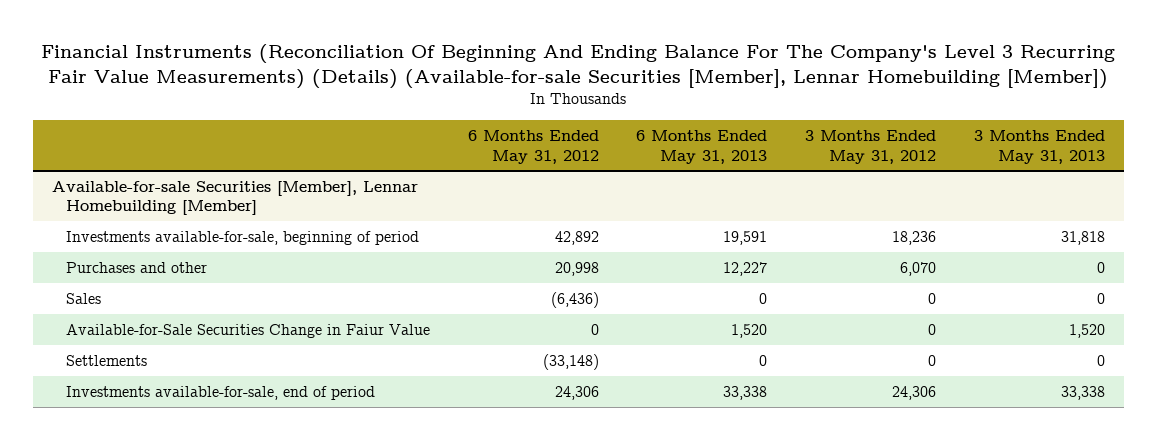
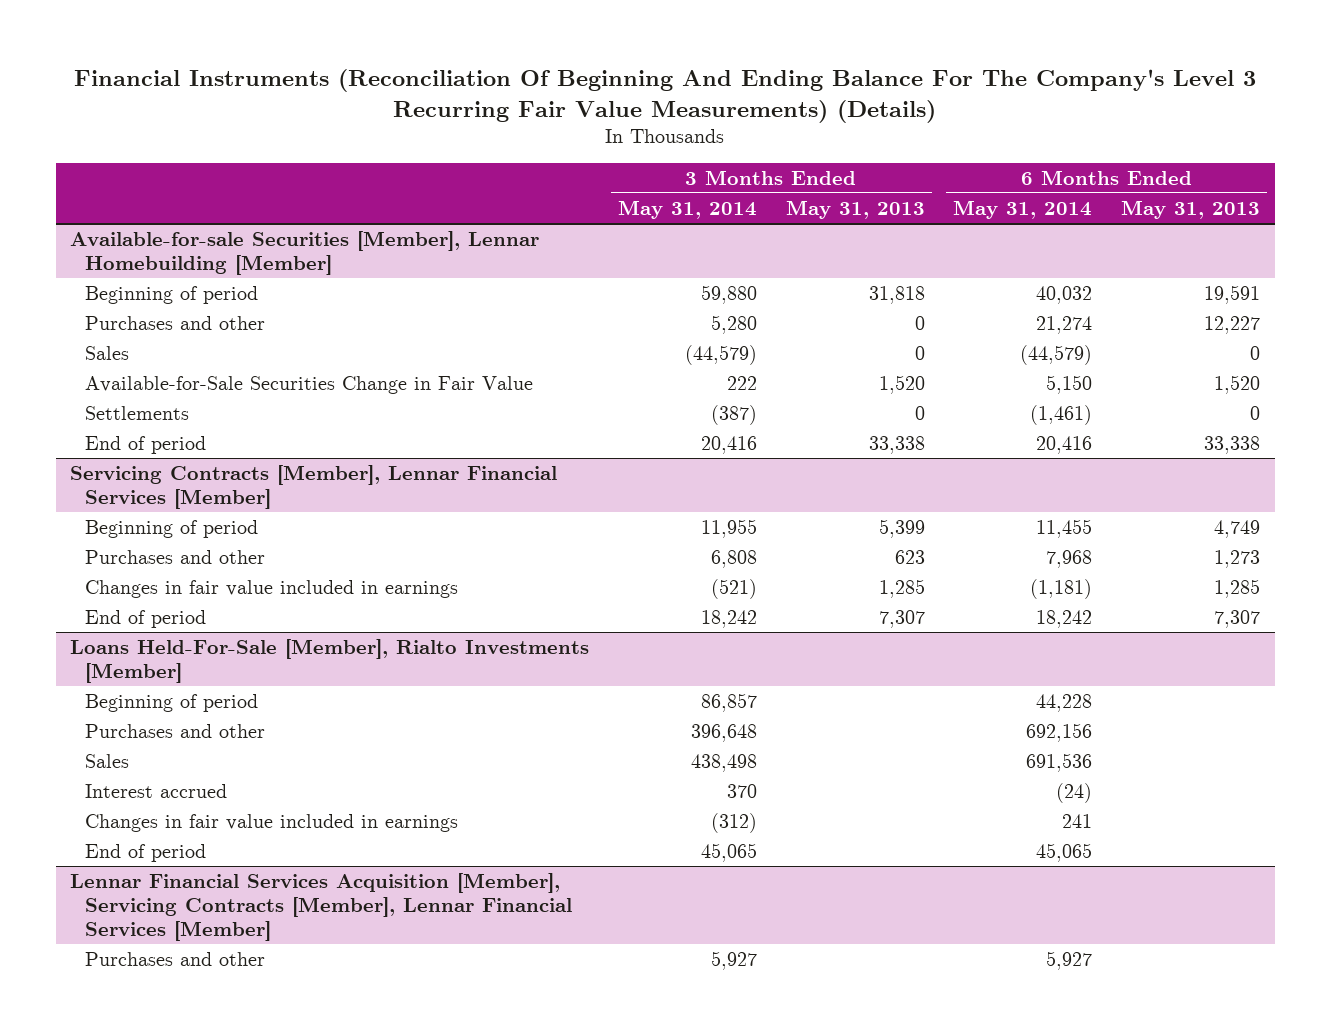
[41,44,1116,89] Financial Instruments (Reconciliation Of Beginning And Ending Balance For The Company's Level 3 Recurring Fair Value Measurements) (Details) (Available-for-sale Securities [Member], Lennar Homebuilding [Member]) -> [74,69,1257,123] Financial Instruments (Reconciliation Of Beginning And Ending Balance For The Company's Level 3 Recurring Fair Value Measurements) (Details)
[467,130,599,164] 6 Months Ended May 31, 2012 -> none
[805,130,937,164] 3 Months Ended May 31, 2012 -> none
none -> [618,199,758,219] May 31, 2014
none -> [953,199,1093,219] May 31, 2014
[66,230,420,245] Investments available-for-sale, beginning of period -> [84,285,258,304] Beginning of period
[66,323,431,338] Available-for-Sale Securities Change in Faiur Value -> [84,375,533,394] Available-for-Sale Securities Change in Fair Value
[66,385,376,400] Investments available-for-sale, end of period -> [84,435,206,454] End of period
none -> [70,464,558,509] Servicing Contracts [Member], Lennar Financial Services [Member]
none -> [84,519,258,538] Beginning of period
none -> [84,549,265,564] Purchases and other
none -> [84,579,458,598] Changes in fair value included in earnings
none -> [84,609,206,628] End of period
none -> [70,638,590,683] Loans Held-For-Sale [Member], Rialto Investments [Member]
none -> [84,693,258,712] Beginning of period
none -> [84,723,265,738] Purchases and other
none -> [84,753,129,768] Sales
none -> [84,783,227,798] Interest accrued
none -> [84,813,458,832] Changes in fair value included in earnings
none -> [84,843,206,862] End of period
none -> [70,872,572,941] Lennar Financial Services Acquisition [Member], Servicing Contracts [Member], Lennar Financial Services [Member]
none -> [84,951,265,966] Purchases and other

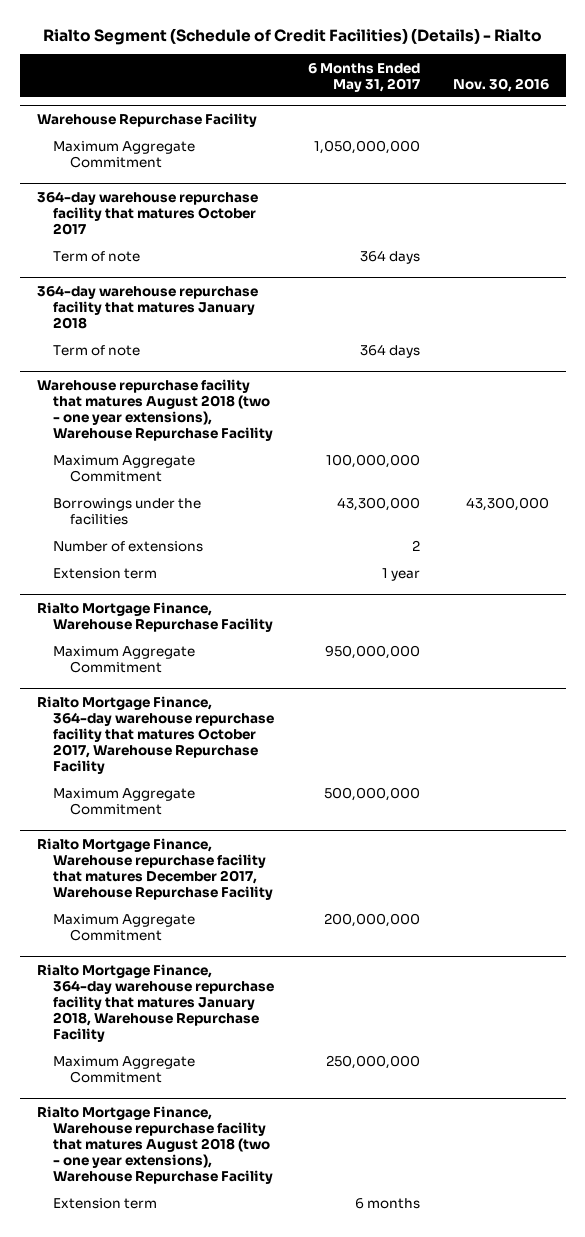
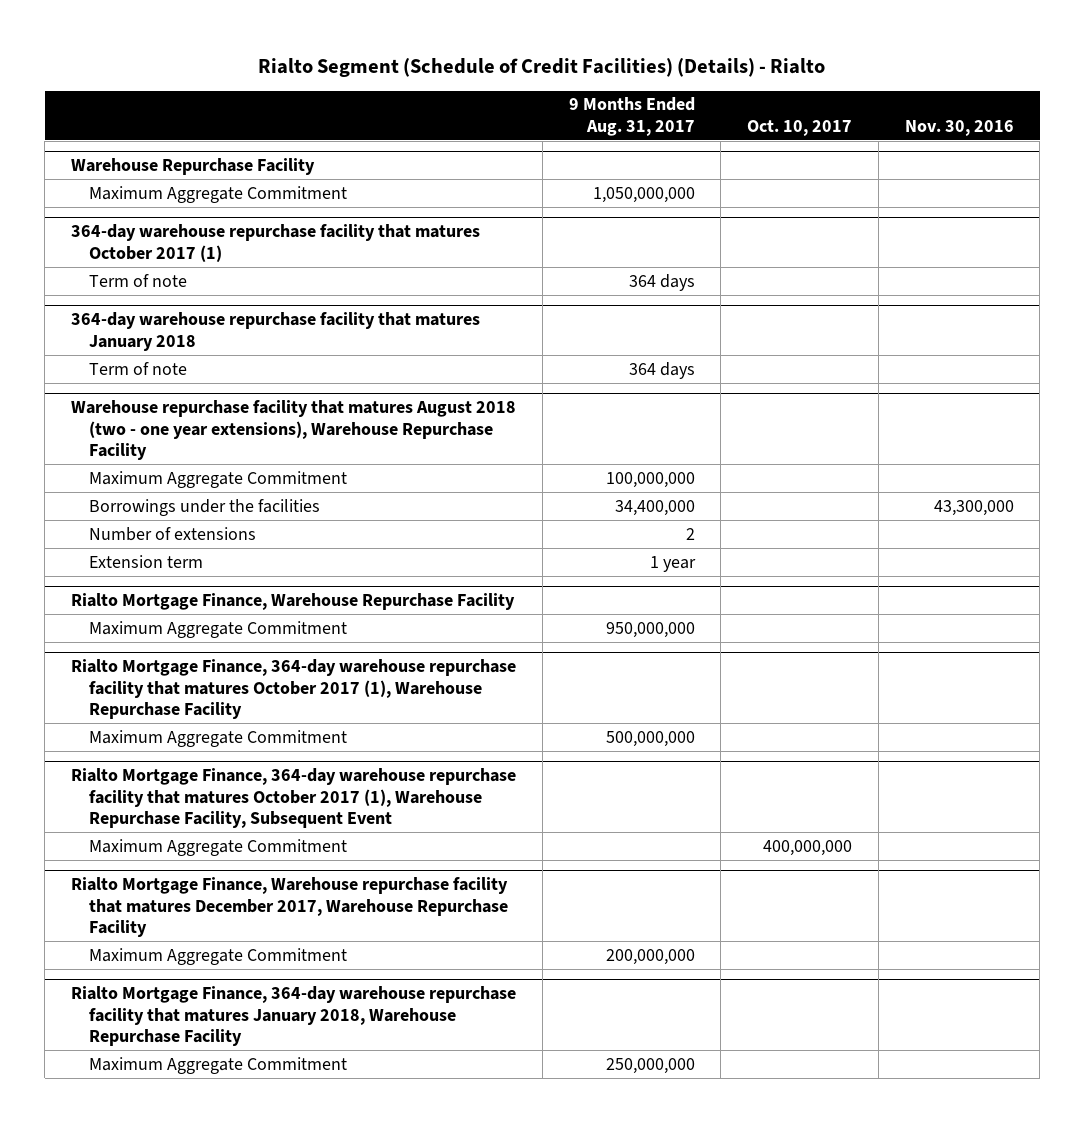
[307,62,420,92] 6 Months Ended May 31, 2017 -> none
none -> [568,97,695,136] 9 Months Ended Aug. 31, 2017
none -> [747,119,853,136] Oct. 10, 2017
[36,191,258,236] 364-day warehouse repurchase facility that matures October 2017 -> [71,224,481,262] 364-day warehouse repurchase facility that matures October 2017 (1)
[36,696,275,775] Rialto Mortgage Finance, 364-day warehouse repurchase facility that matures October 2017, Warehouse Repurchase Facility -> [71,659,517,720] Rialto Mortgage Finance, 364-day warehouse repurchase facility that matures October 2017 (1), Warehouse Repurchase Facility
none -> [71,768,517,829] Rialto Mortgage Finance, 364-day warehouse repurchase facility that matures October 2017 (1), Warehouse Repurchase Facility, Subsequent Event
none -> [88,838,347,856] Maximum Aggregate Commitment
[36,1106,274,1185] Rialto Mortgage Finance, Warehouse repurchase facility that matures August 2018 (two - one year extensions), Warehouse Repurchase Facility -> none
[53,1198,158,1210] Extension term -> none

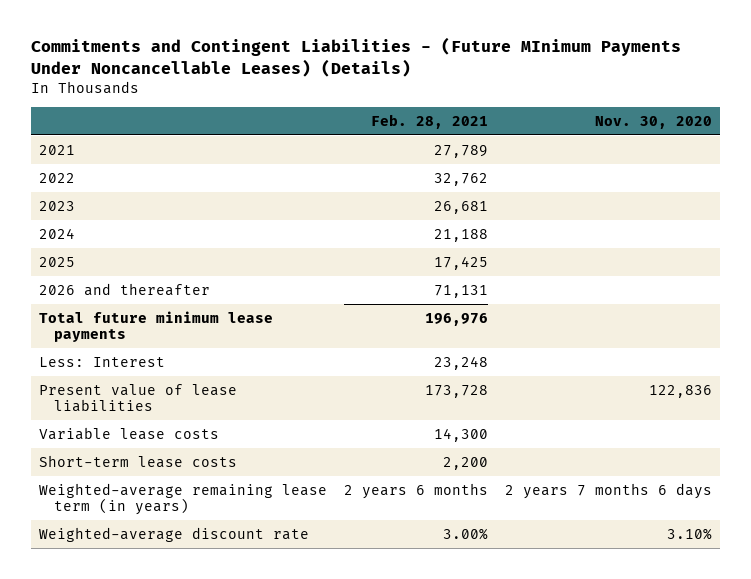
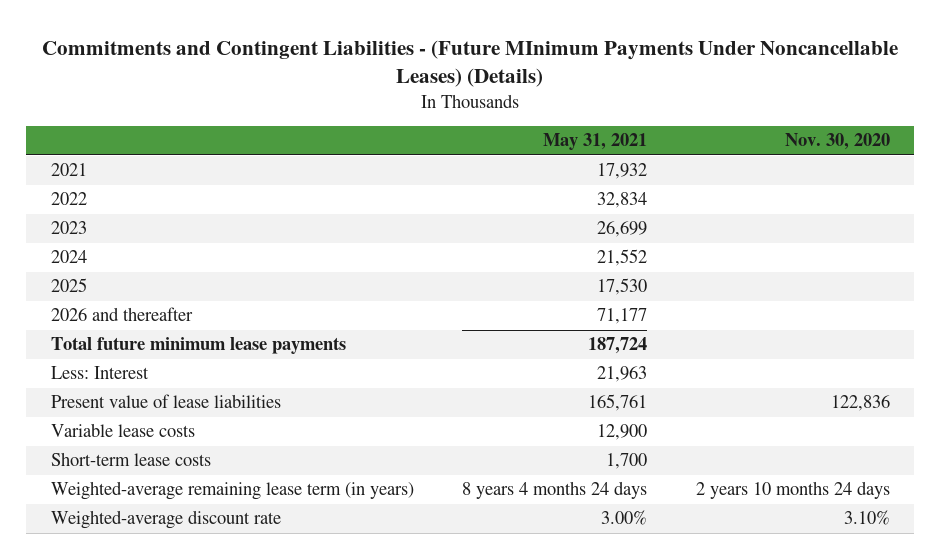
[370,113,488,129] Feb. 28, 2021 -> none
none -> [543,133,648,151] May 31, 2021
[504,482,712,499] 2 years 7 months 6 days -> [695,481,890,500] 2 years 10 months 24 days

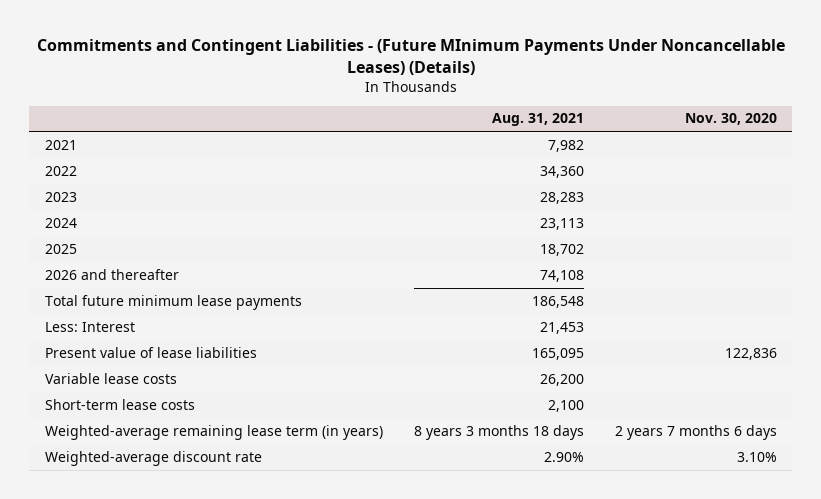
[543,133,648,151] May 31, 2021 -> none
none -> [491,113,584,127] Aug. 31, 2021
[695,481,890,500] 2 years 10 months 24 days -> [614,424,777,440] 2 years 7 months 6 days

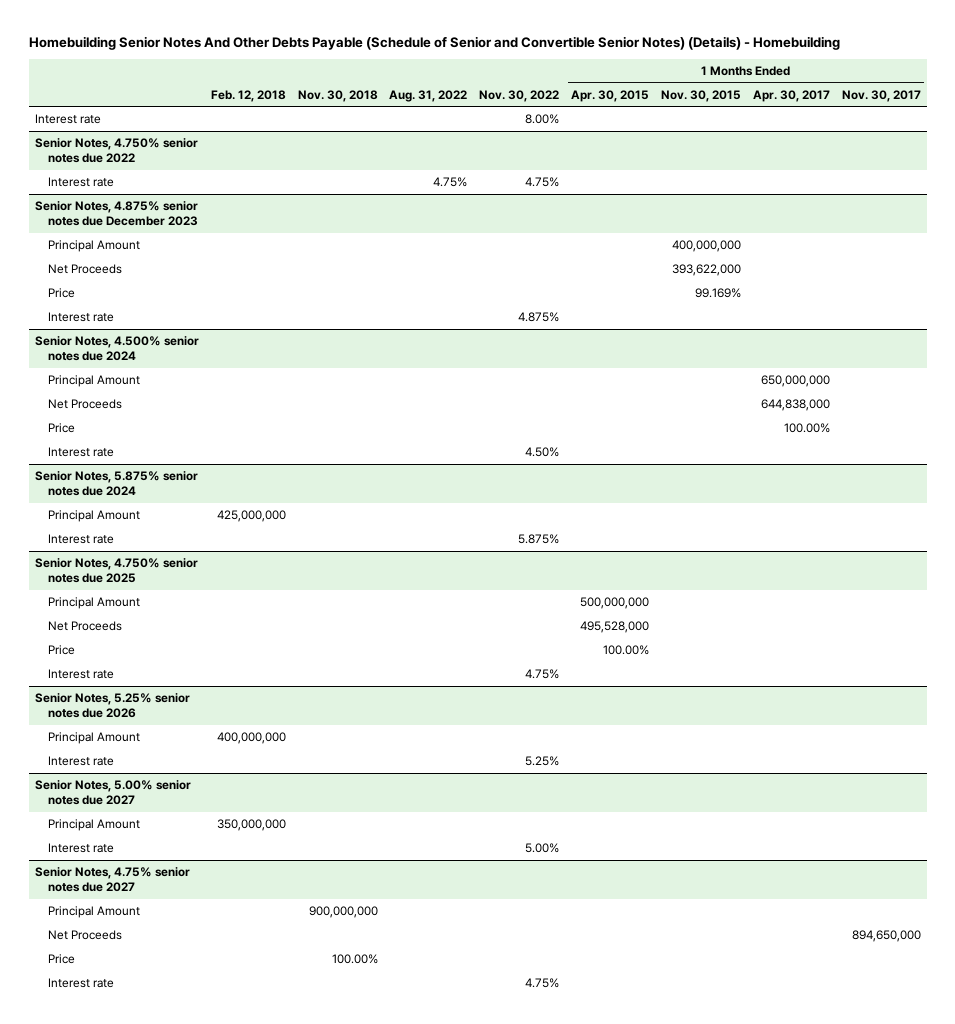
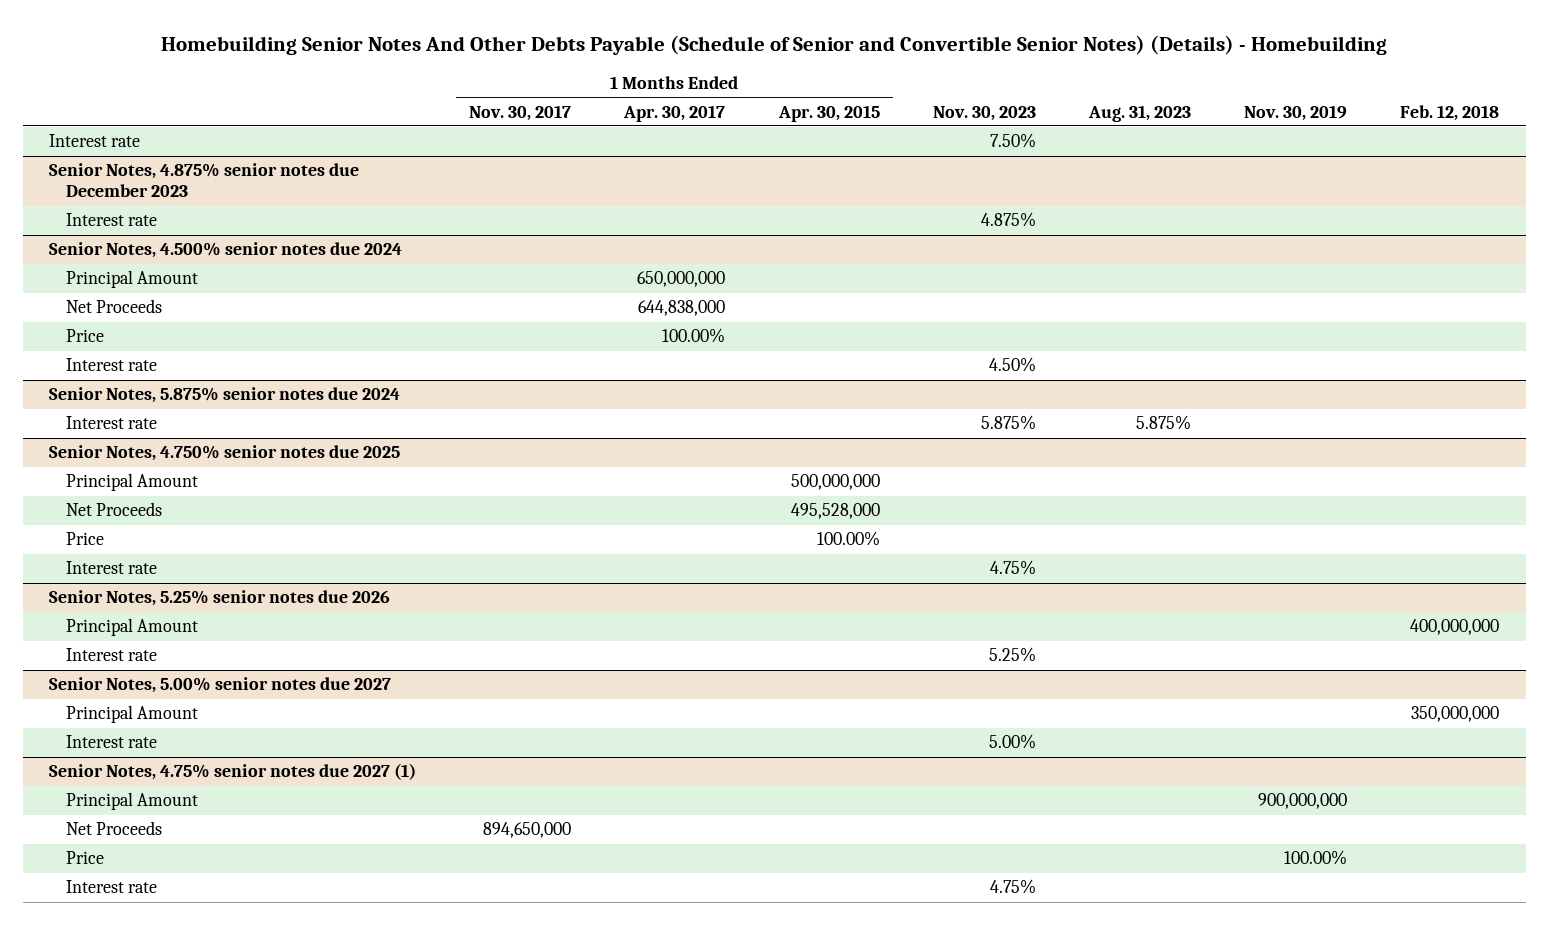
[297,89,378,102] Nov. 30, 2018 -> none
[389,89,468,102] Aug. 31, 2022 -> none
[479,89,560,102] Nov. 30, 2022 -> none
[660,89,741,102] Nov. 30, 2015 -> none
none -> [932,105,1036,121] Nov. 30, 2023
none -> [1088,104,1192,122] Aug. 31, 2023
none -> [1244,104,1348,121] Nov. 30, 2019
[34,138,198,164] Senior Notes, 4.750% senior notes due 2022 -> none
[47,177,114,188] Interest rate -> none
[47,240,140,253] Principal Amount -> none
[47,264,122,275] Net Proceeds -> none
[47,288,75,299] Price -> none
[47,510,140,523] Principal Amount -> none
[34,867,190,893] Senior Notes, 4.75% senior notes due 2027 -> [49,763,417,781] Senior Notes, 4.75% senior notes due 2027 (1)

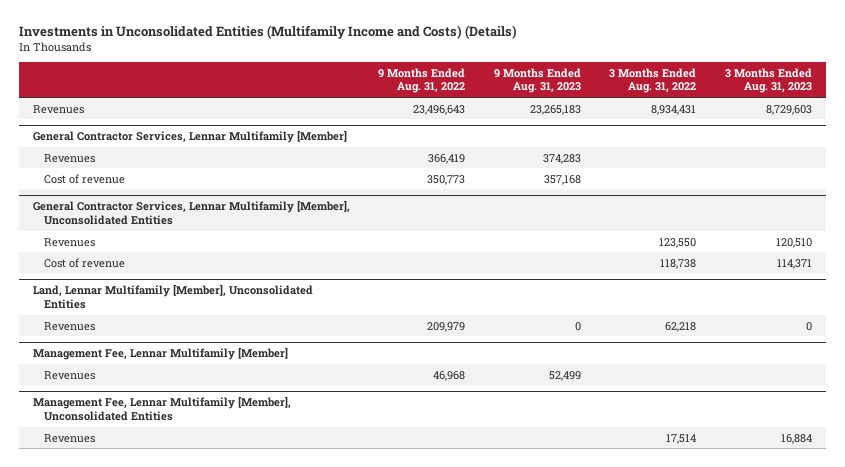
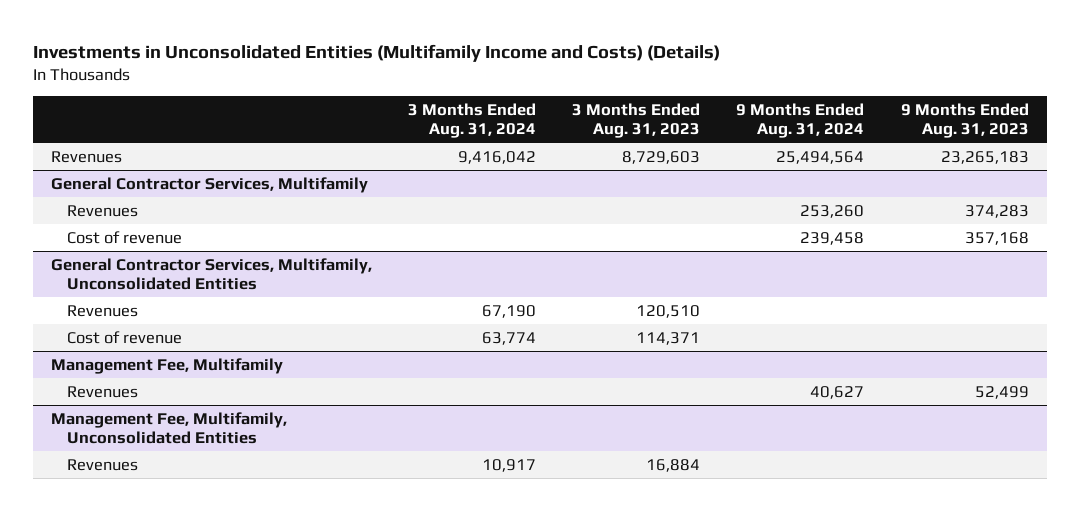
[378,67,466,94] 9 Months Ended Aug. 31, 2022 -> none
[609,67,697,94] 3 Months Ended Aug. 31, 2022 -> none
none -> [407,102,536,139] 3 Months Ended Aug. 31, 2024
none -> [736,102,865,139] 9 Months Ended Aug. 31, 2024
[32,130,347,144] General Contractor Services, Lennar Multifamily [Member] -> [50,176,368,193] General Contractor Services, Multifamily
[32,200,350,226] General Contractor Services, Lennar Multifamily [Member], Unconsolidated Entities -> [50,257,372,291] General Contractor Services, Multifamily, Unconsolidated Entities
[32,284,313,310] Land, Lennar Multifamily [Member], Unconsolidated Entities -> none
[43,321,95,331] Revenues -> none
[32,347,288,361] Management Fee, Lennar Multifamily [Member] -> [50,357,283,374] Management Fee, Multifamily
[32,396,291,422] Management Fee, Lennar Multifamily [Member], Unconsolidated Entities -> [50,411,287,445] Management Fee, Multifamily, Unconsolidated Entities

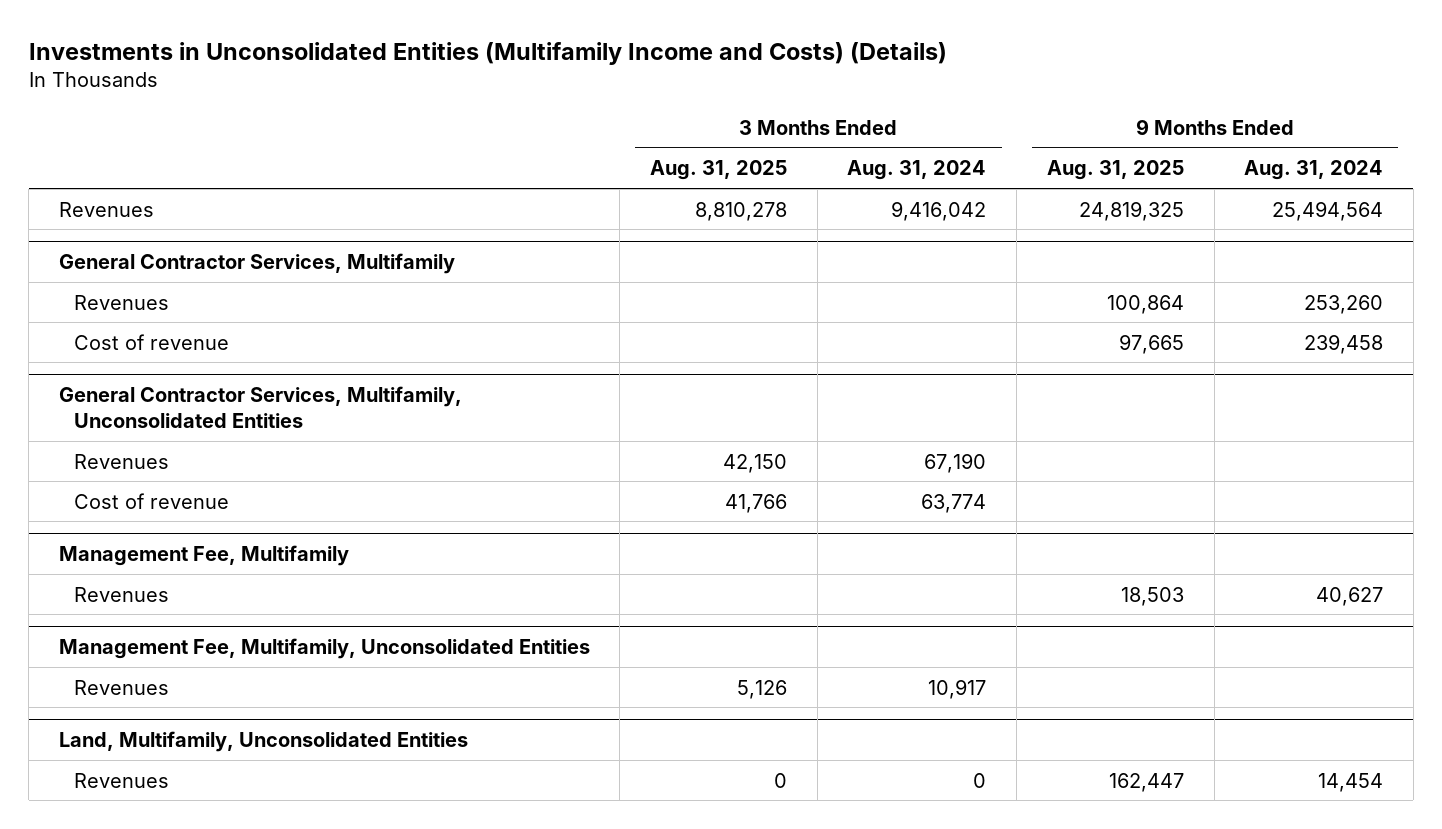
[572,102,701,139] 3 Months Ended Aug. 31, 2023 -> none
[900,102,1029,139] 9 Months Ended Aug. 31, 2023 -> none
none -> [650,160,788,181] Aug. 31, 2025
none -> [1046,160,1184,181] Aug. 31, 2025
none -> [58,731,468,753] Land, Multifamily, Unconsolidated Entities
none -> [73,772,169,788] Revenues

